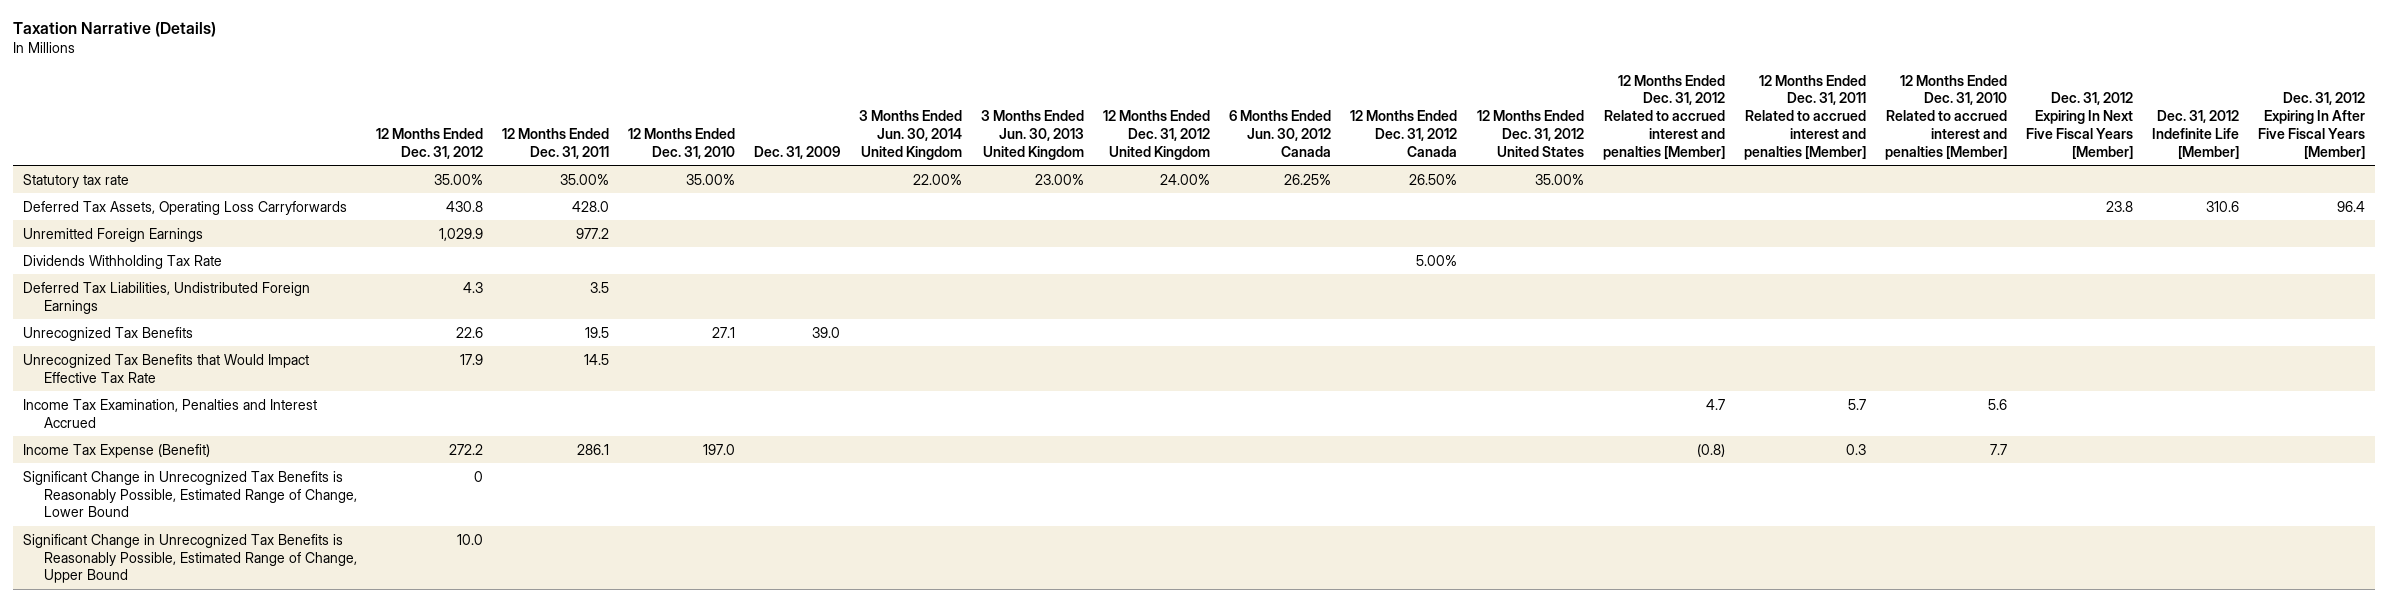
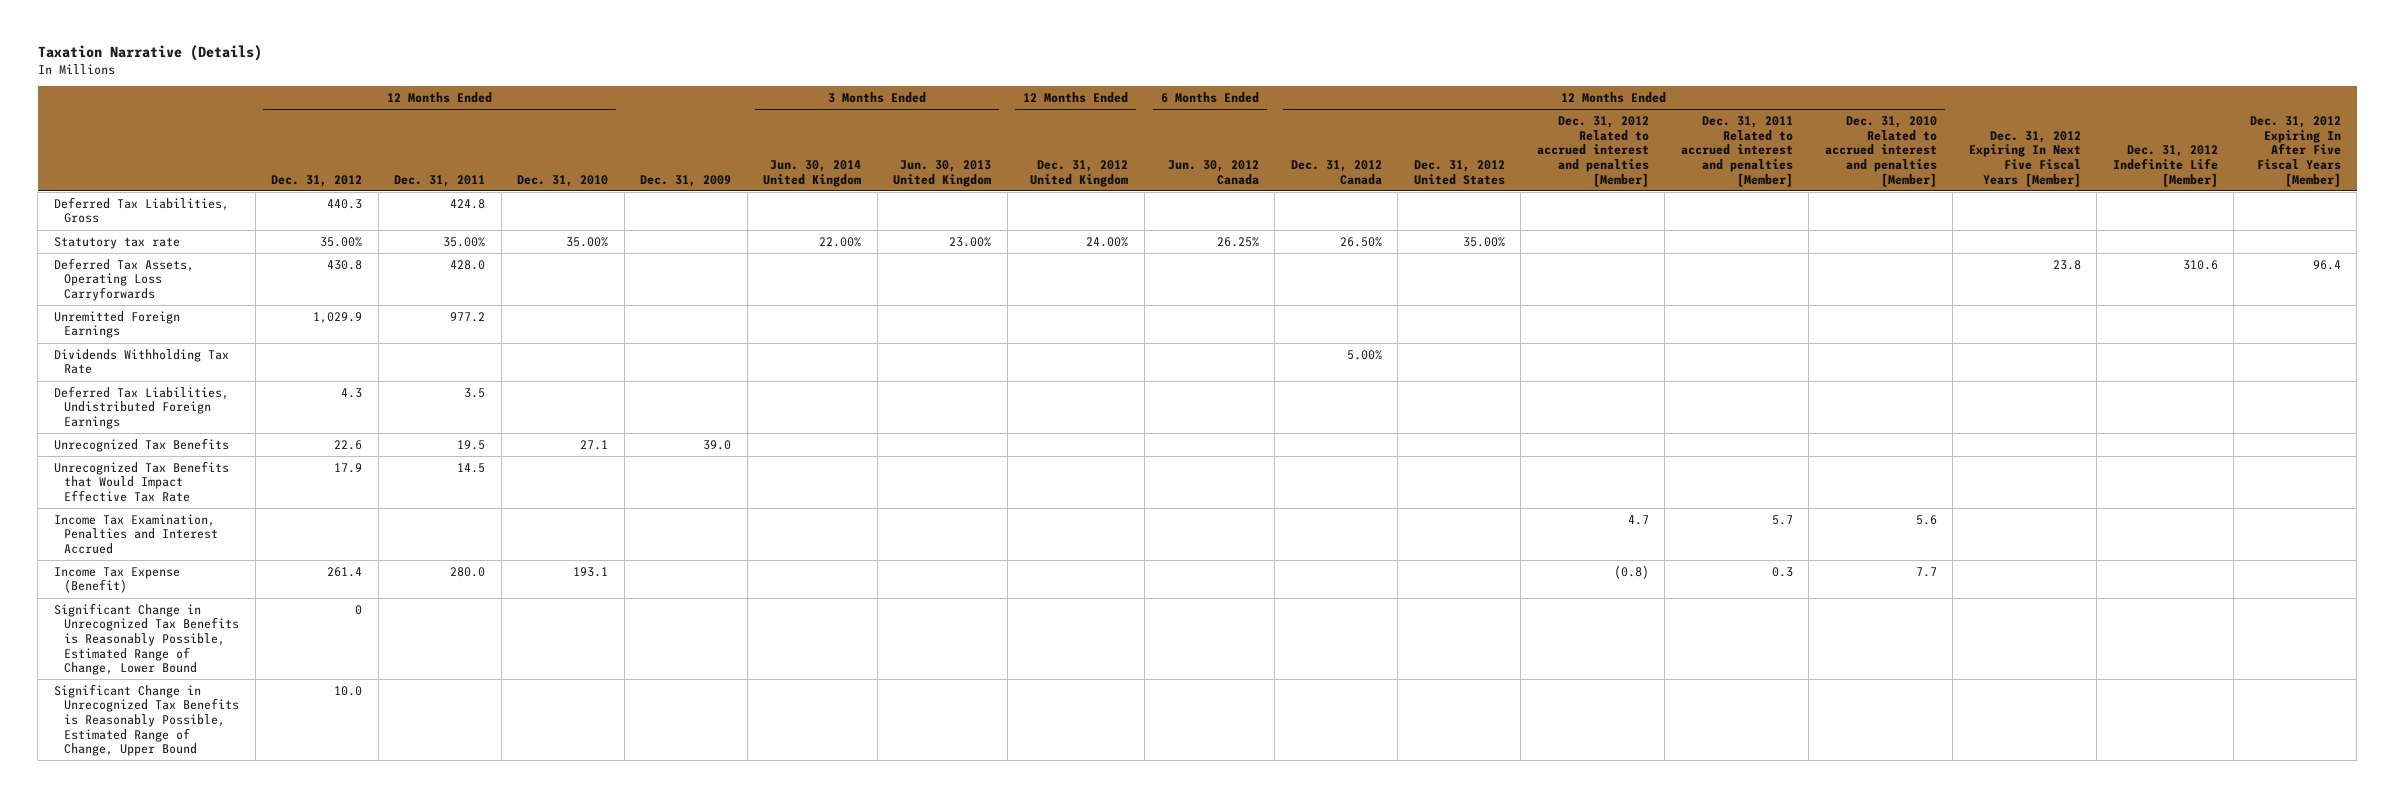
none -> [53,196,229,224] Deferred Tax Liabilities, Gross
[448,443,483,455] 272.2 -> [327,566,363,577] 261.4
[577,443,610,455] 286.1 -> [450,566,486,577] 280.0
[703,443,736,455] 197.0 -> [573,566,609,577] 193.1

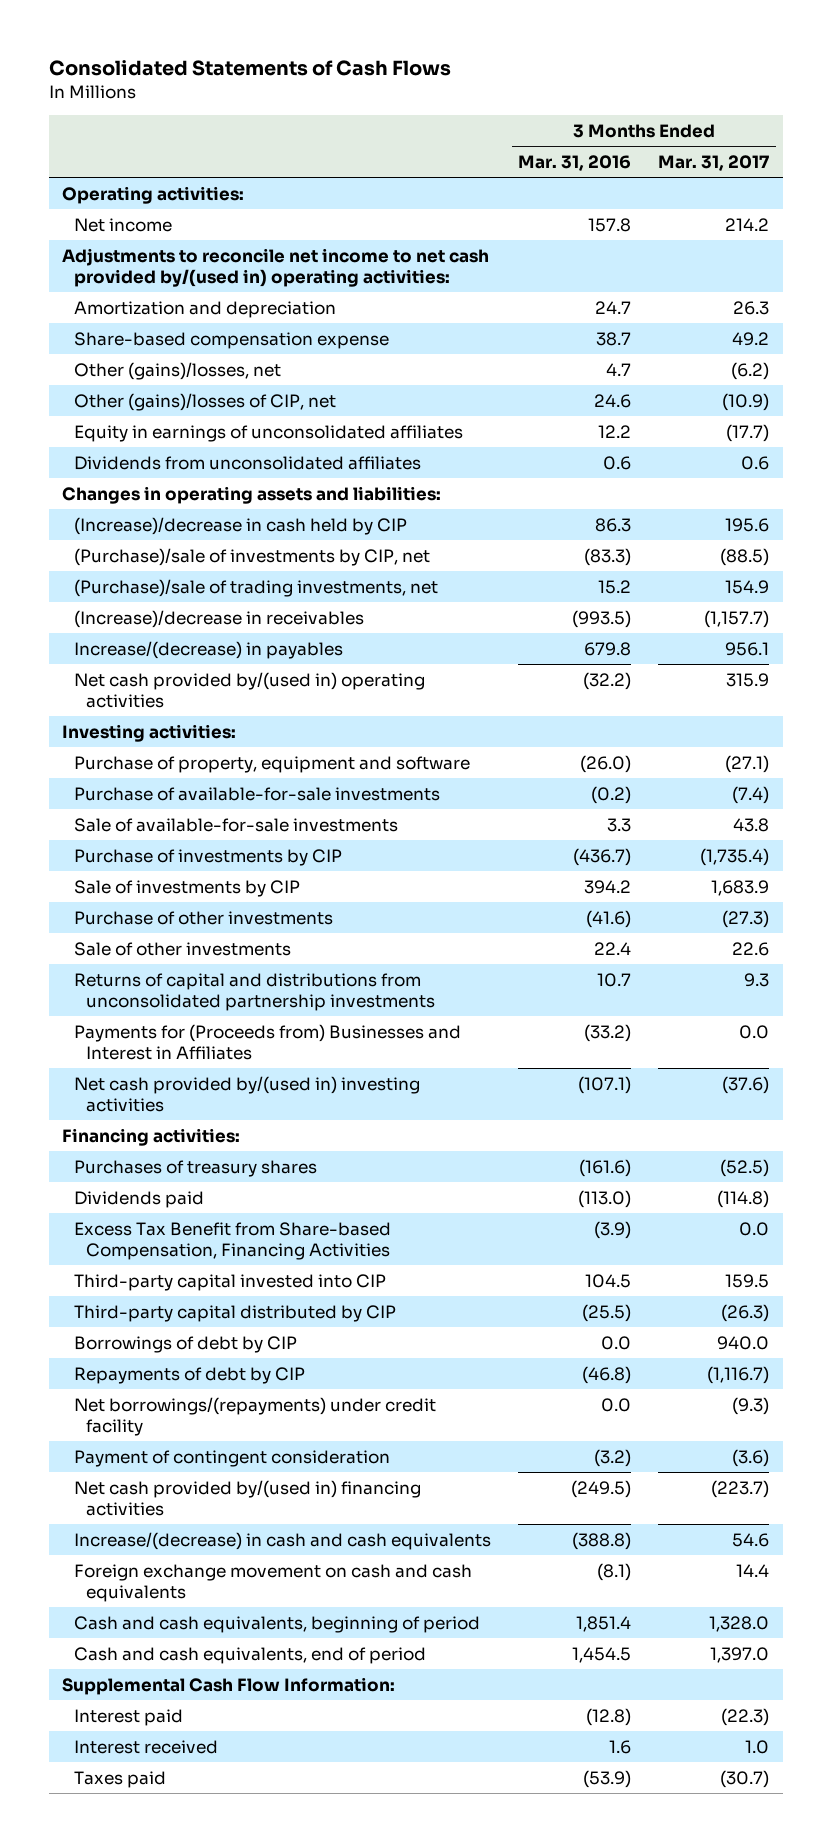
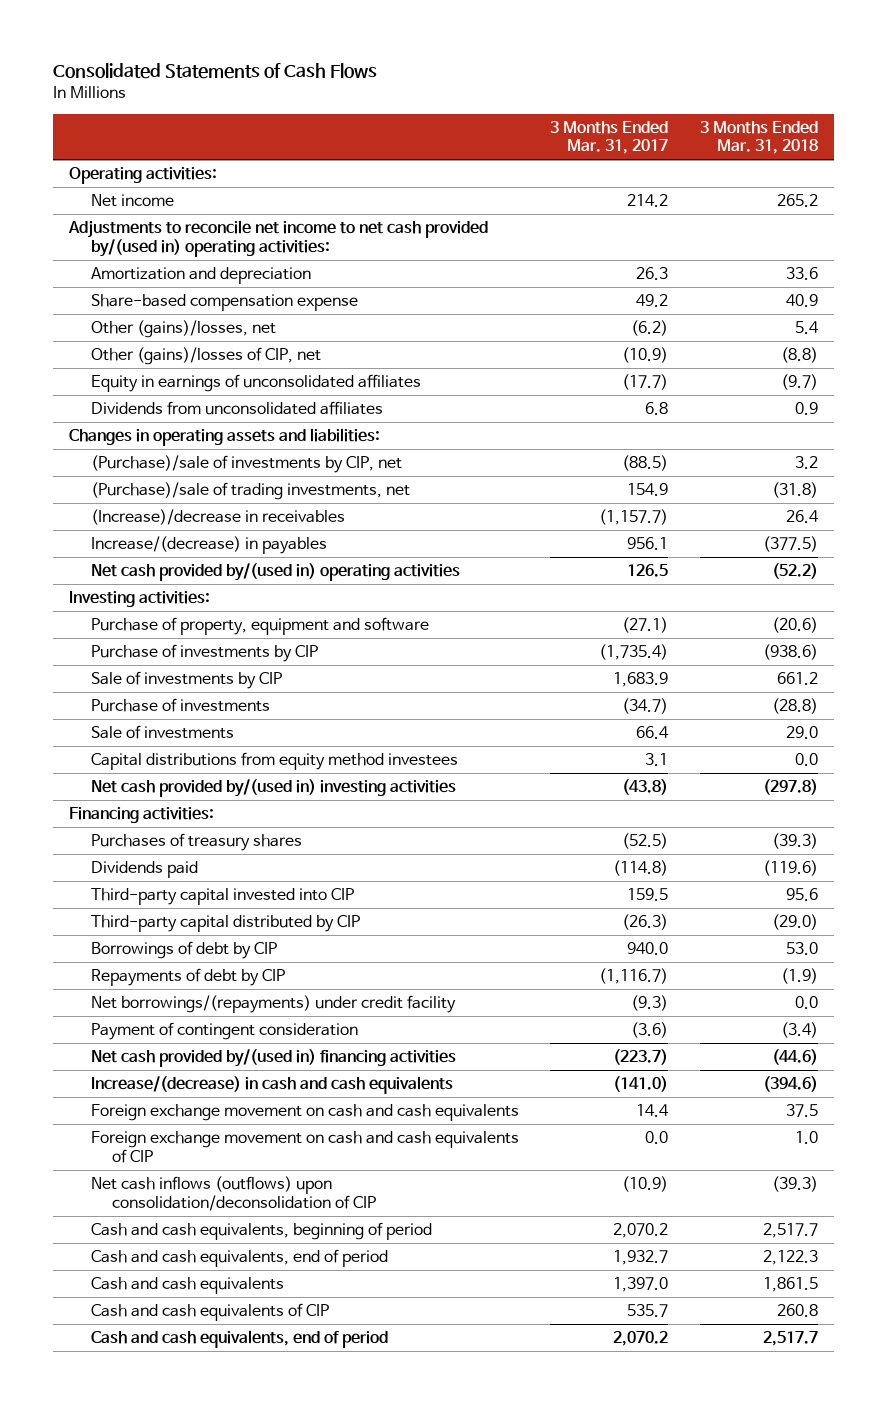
[518,154,632,171] Mar. 31, 2016 -> none
none -> [699,120,818,155] 3 Months Ended Mar. 31, 2018
[741,455,770,470] 0.6 -> [645,402,669,416] 6.8
[74,516,408,535] (Increase)/decrease in cash held by CIP -> none
[726,672,770,687] 315.9 -> [627,564,669,578] 126.5
[74,786,441,801] Purchase of available-for-sale investments -> none
[74,817,399,832] Sale of available-for-sale investments -> none
[74,1023,462,1060] Payments for (Proceeds from) Businesses and Interest in Affiliates -> none
[74,910,334,925] Purchase of other investments -> [90,698,270,713] Purchase of investments
[722,909,770,928] (27.3) -> [622,698,669,715] (34.7)
[74,941,292,956] Sale of other investments -> [90,725,234,740] Sale of investments
[732,941,770,956] 22.6 -> [636,726,670,740] 66.4
[74,972,436,1011] Returns of capital and distributions from unconsolidated partnership investments -> [90,752,458,771] Capital distributions from equity method investees
[744,972,770,987] 9.3 -> [645,753,669,767] 3.1
[722,1075,770,1094] (37.6) -> [622,779,669,796] (43.8)
[74,1221,392,1260] Excess Tax Benefit from Share-based Compensation, Financing Activities -> none
[732,1532,770,1547] 54.6 -> [613,1076,669,1093] (141.0)
[62,1676,396,1695] Supplemental Cash Flow Information: -> none
[74,1708,184,1726] Interest paid -> none
[74,1739,219,1754] Interest received -> none
[74,1770,167,1788] Taxes paid -> none
none -> [90,1131,519,1163] Foreign exchange movement on cash and cash equivalents of CIP
none -> [90,1176,377,1211] Net cash inflows (outflows) upon consolidation/deconsolidation of CIP
[709,1615,770,1632] 1,328.0 -> [613,1223,669,1239] 2,070.2
[710,1646,770,1663] 1,397.0 -> [613,1250,669,1266] 1,932.7
none -> [90,1277,284,1295] Cash and cash equivalents
none -> [90,1303,329,1322] Cash and cash equivalents of CIP
none -> [90,1330,388,1349] Cash and cash equivalents, end of period

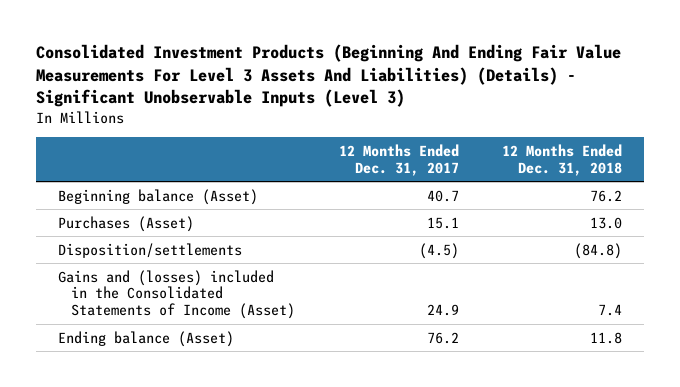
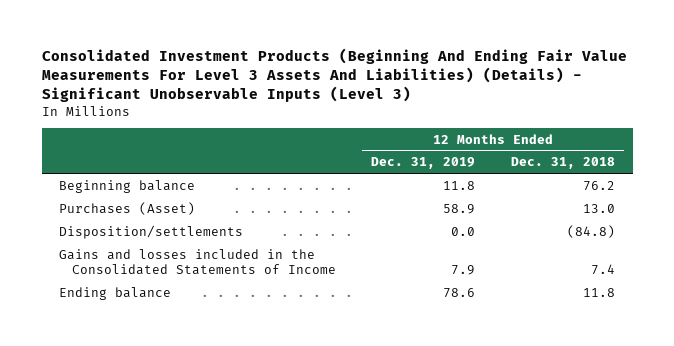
[338,144,459,176] 12 Months Ended Dec. 31, 2017 -> none
none -> [371,157,476,170] Dec. 31, 2019
[57,188,258,205] Beginning balance (Asset) -> [59,179,196,193] Beginning balance
[57,269,296,320] Gains and (losses) included in the Consolidated Statements of Income (Asset) -> [59,248,336,275] Gains and losses included in the Consolidated Statements of Income
[57,330,234,347] Ending balance (Asset) -> [59,286,172,300] Ending balance

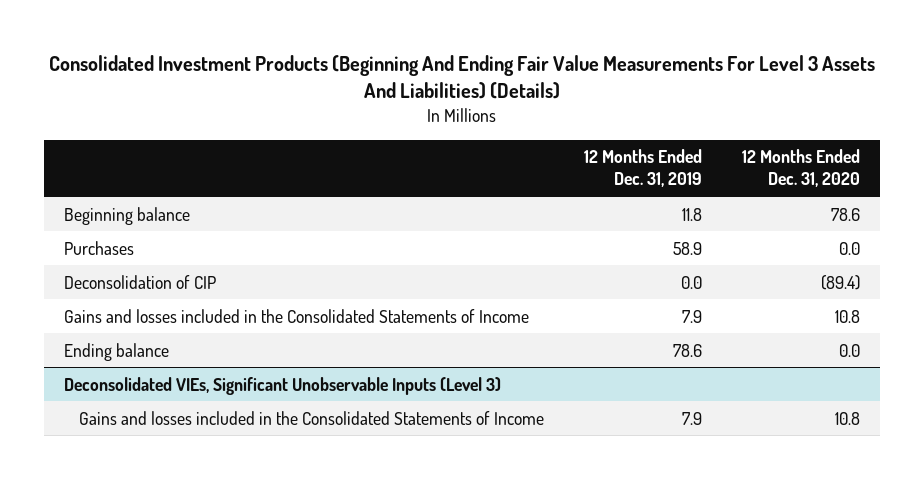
[41,47,627,103] Consolidated Investment Products (Beginning And Ending Fair Value Measurements For Level 3 Assets And Liabilities) (Details) - Significant Unobservable Inputs (Level 3) -> [48,55,875,100] Consolidated Investment Products (Beginning And Ending Fair Value Measurements For Level 3 Assets And Liabilities) (Details)
[511,157,616,170] Dec. 31, 2018 -> none
none -> [741,149,860,188] 12 Months Ended Dec. 31, 2020
[59,224,244,239] Disposition/settlements -> none
[59,201,196,215] Purchases (Asset) -> [63,240,134,255] Purchases
none -> [63,274,216,289] Deconsolidation of CIP
none -> [63,376,501,395] Deconsolidated VIEs, Significant Unobservable Inputs (Level 3)
none -> [78,410,544,425] Gains and losses included in the Consolidated Statements of Income

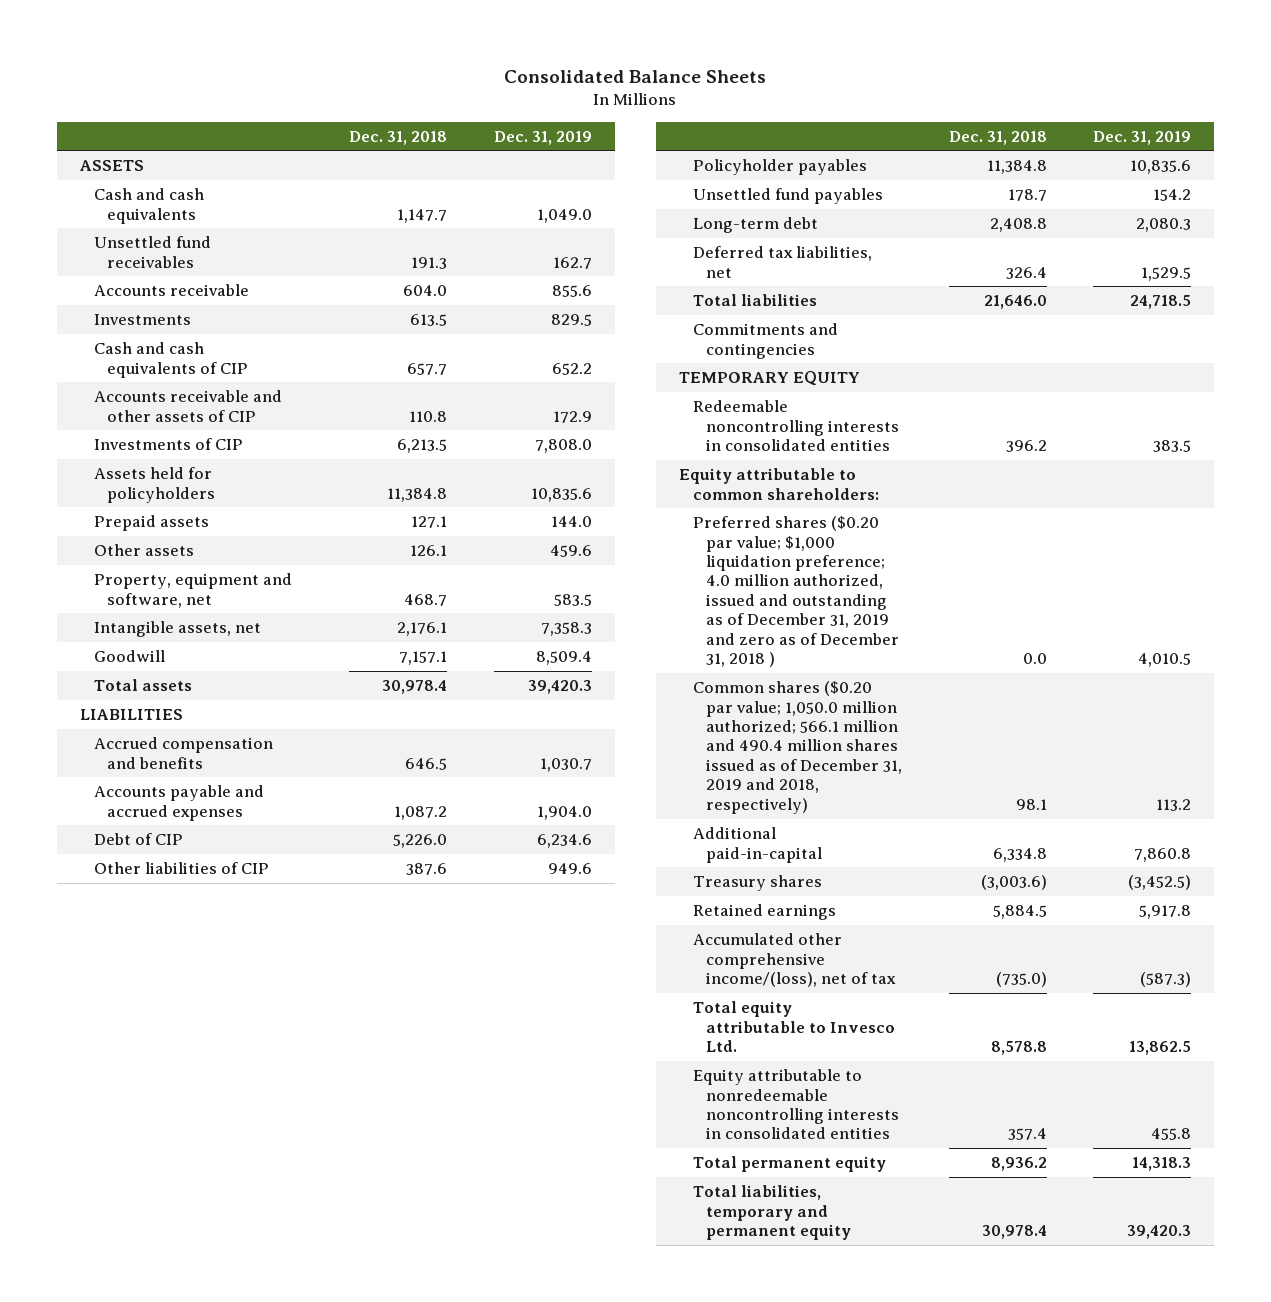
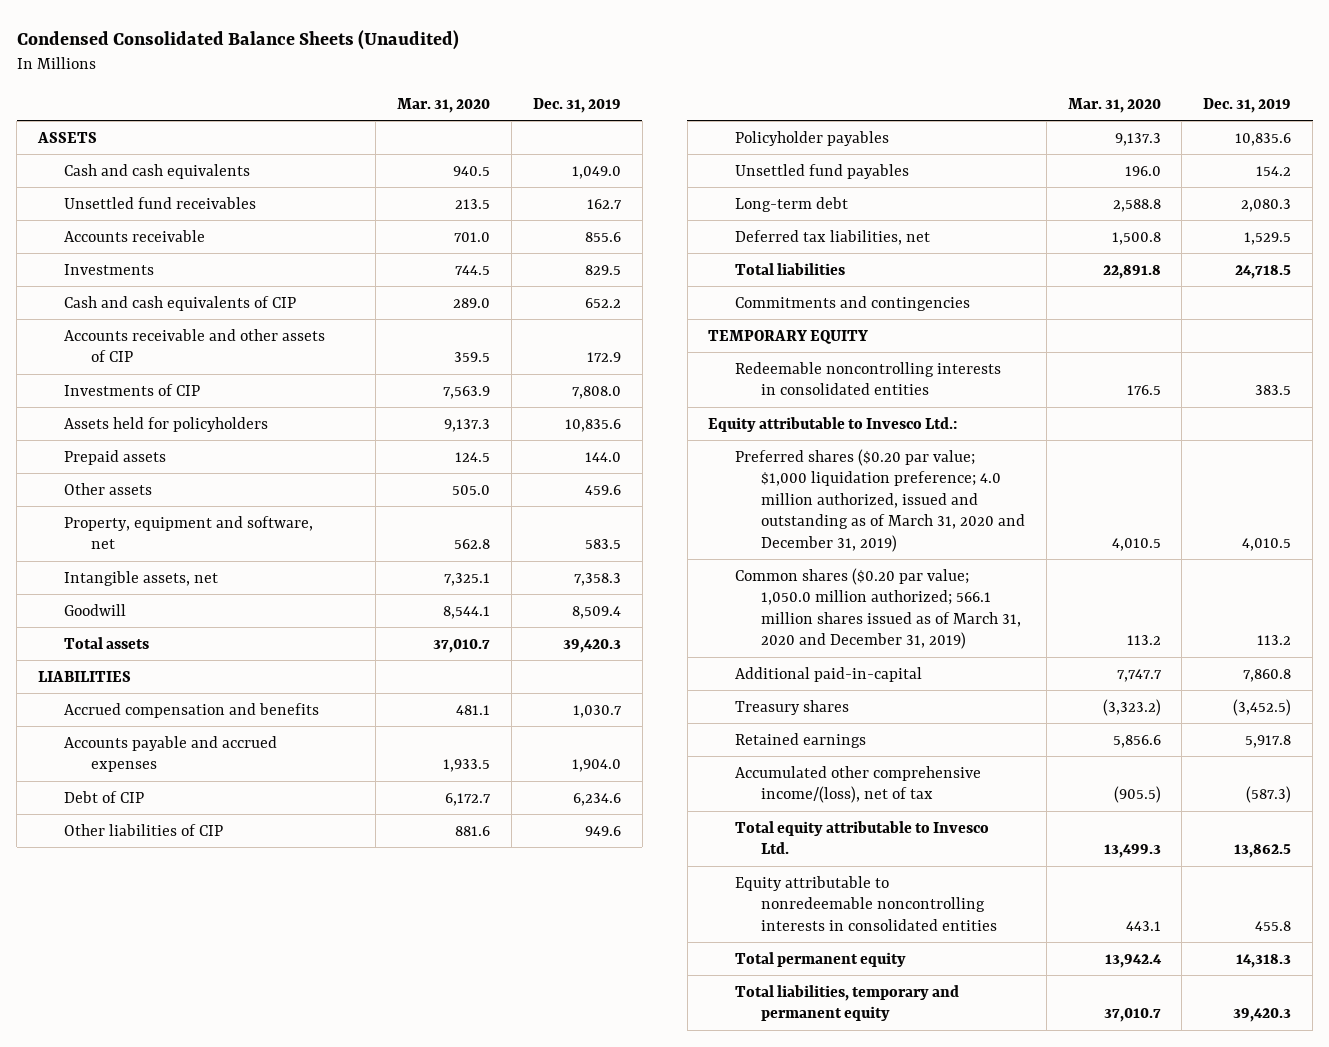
[504,69,767,83] Consolidated Balance Sheets -> [16,29,459,50] Condensed Consolidated Balance Sheets (Unaudited)
[349,130,448,145] Dec. 31, 2018 -> none
none -> [397,97,491,113] Mar. 31, 2020
[679,468,879,500] Equity attributable to common shareholders: -> [708,416,958,432] Equity attributable to Invesco Ltd.:
[692,516,900,668] Preferred shares ($0.20 par value; $1,000 liquidation preference; 4.0 million authorized, issued and outstanding as of December 31, 2019 and zero as of December 31, 2018 ) -> [734,448,1025,552] Preferred shares ($0.20 par value; $1,000 liquidation preference; 4.0 million authorized, issued and outstanding as of March 31, 2020 and December 31, 2019)
[692,681,903,814] Common shares ($0.20 par value; 1,050.0 million authorized; 566.1 million and 490.4 million shares issued as of December 31, 2019 and 2018, respectively) -> [734,567,1021,650] Common shares ($0.20 par value; 1,050.0 million authorized; 566.1 million shares issued as of March 31, 2020 and December 31, 2019)

